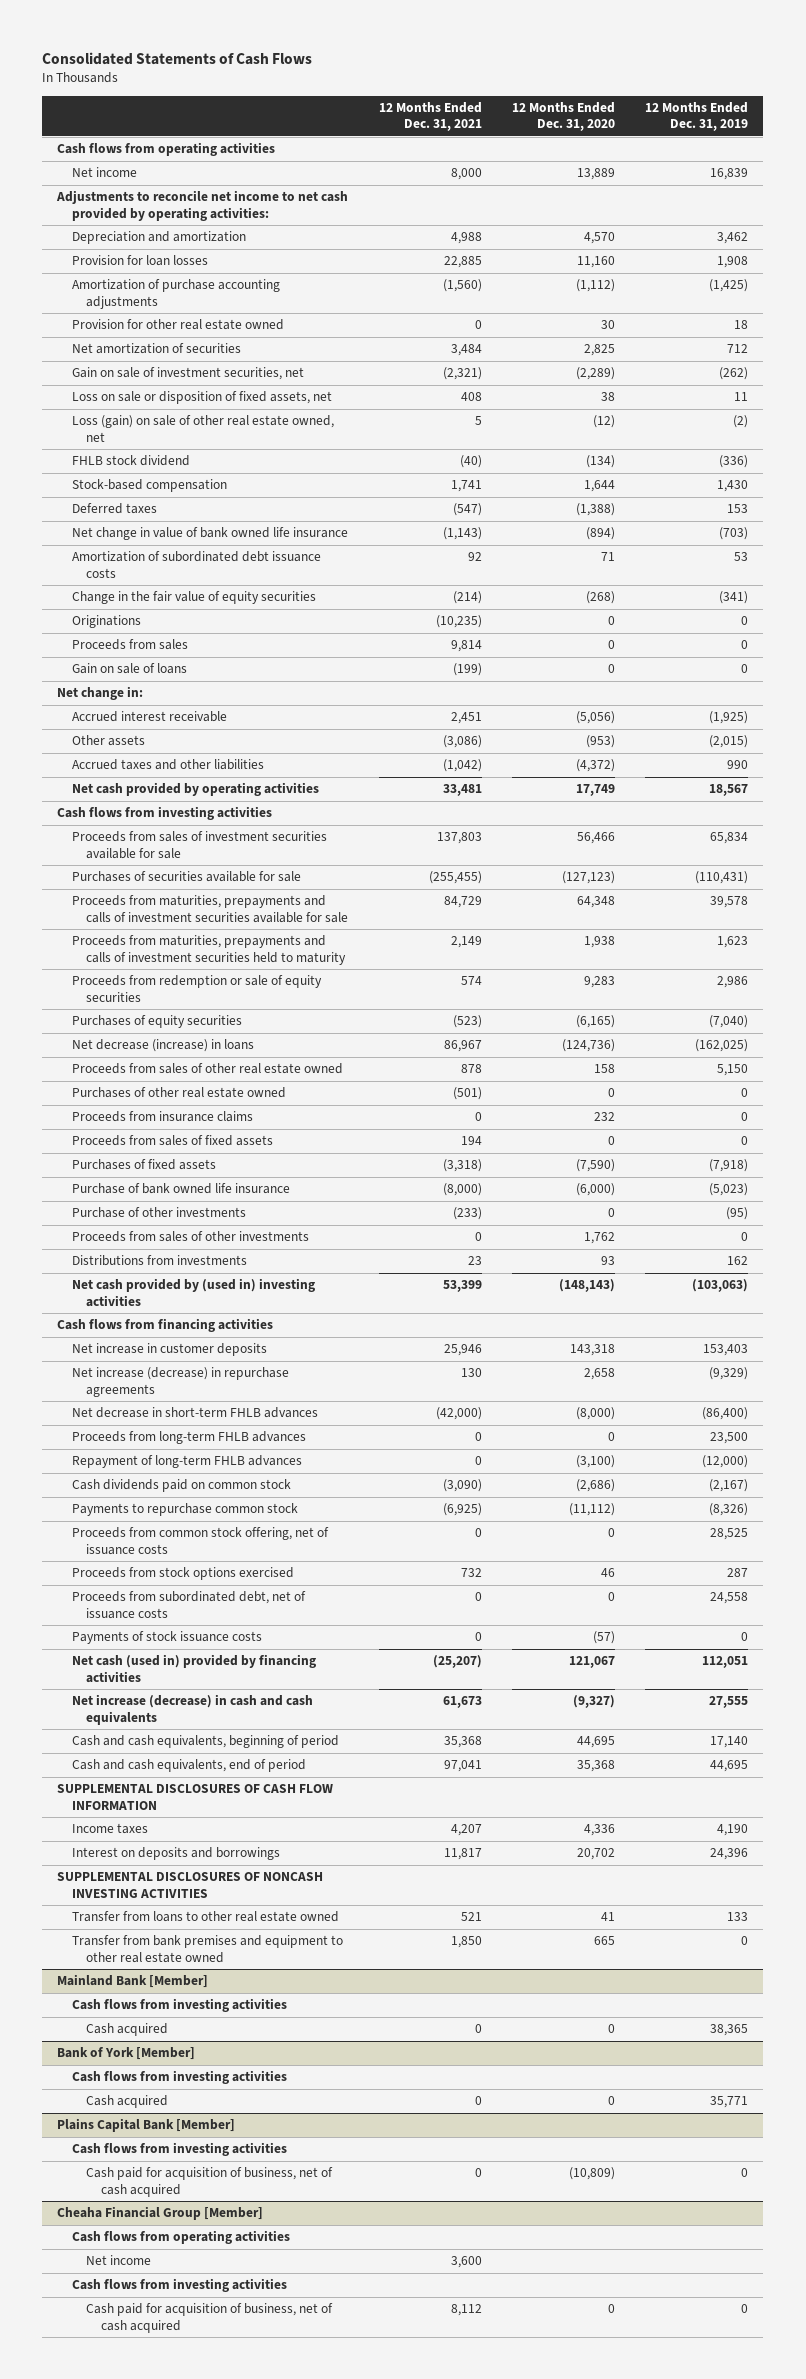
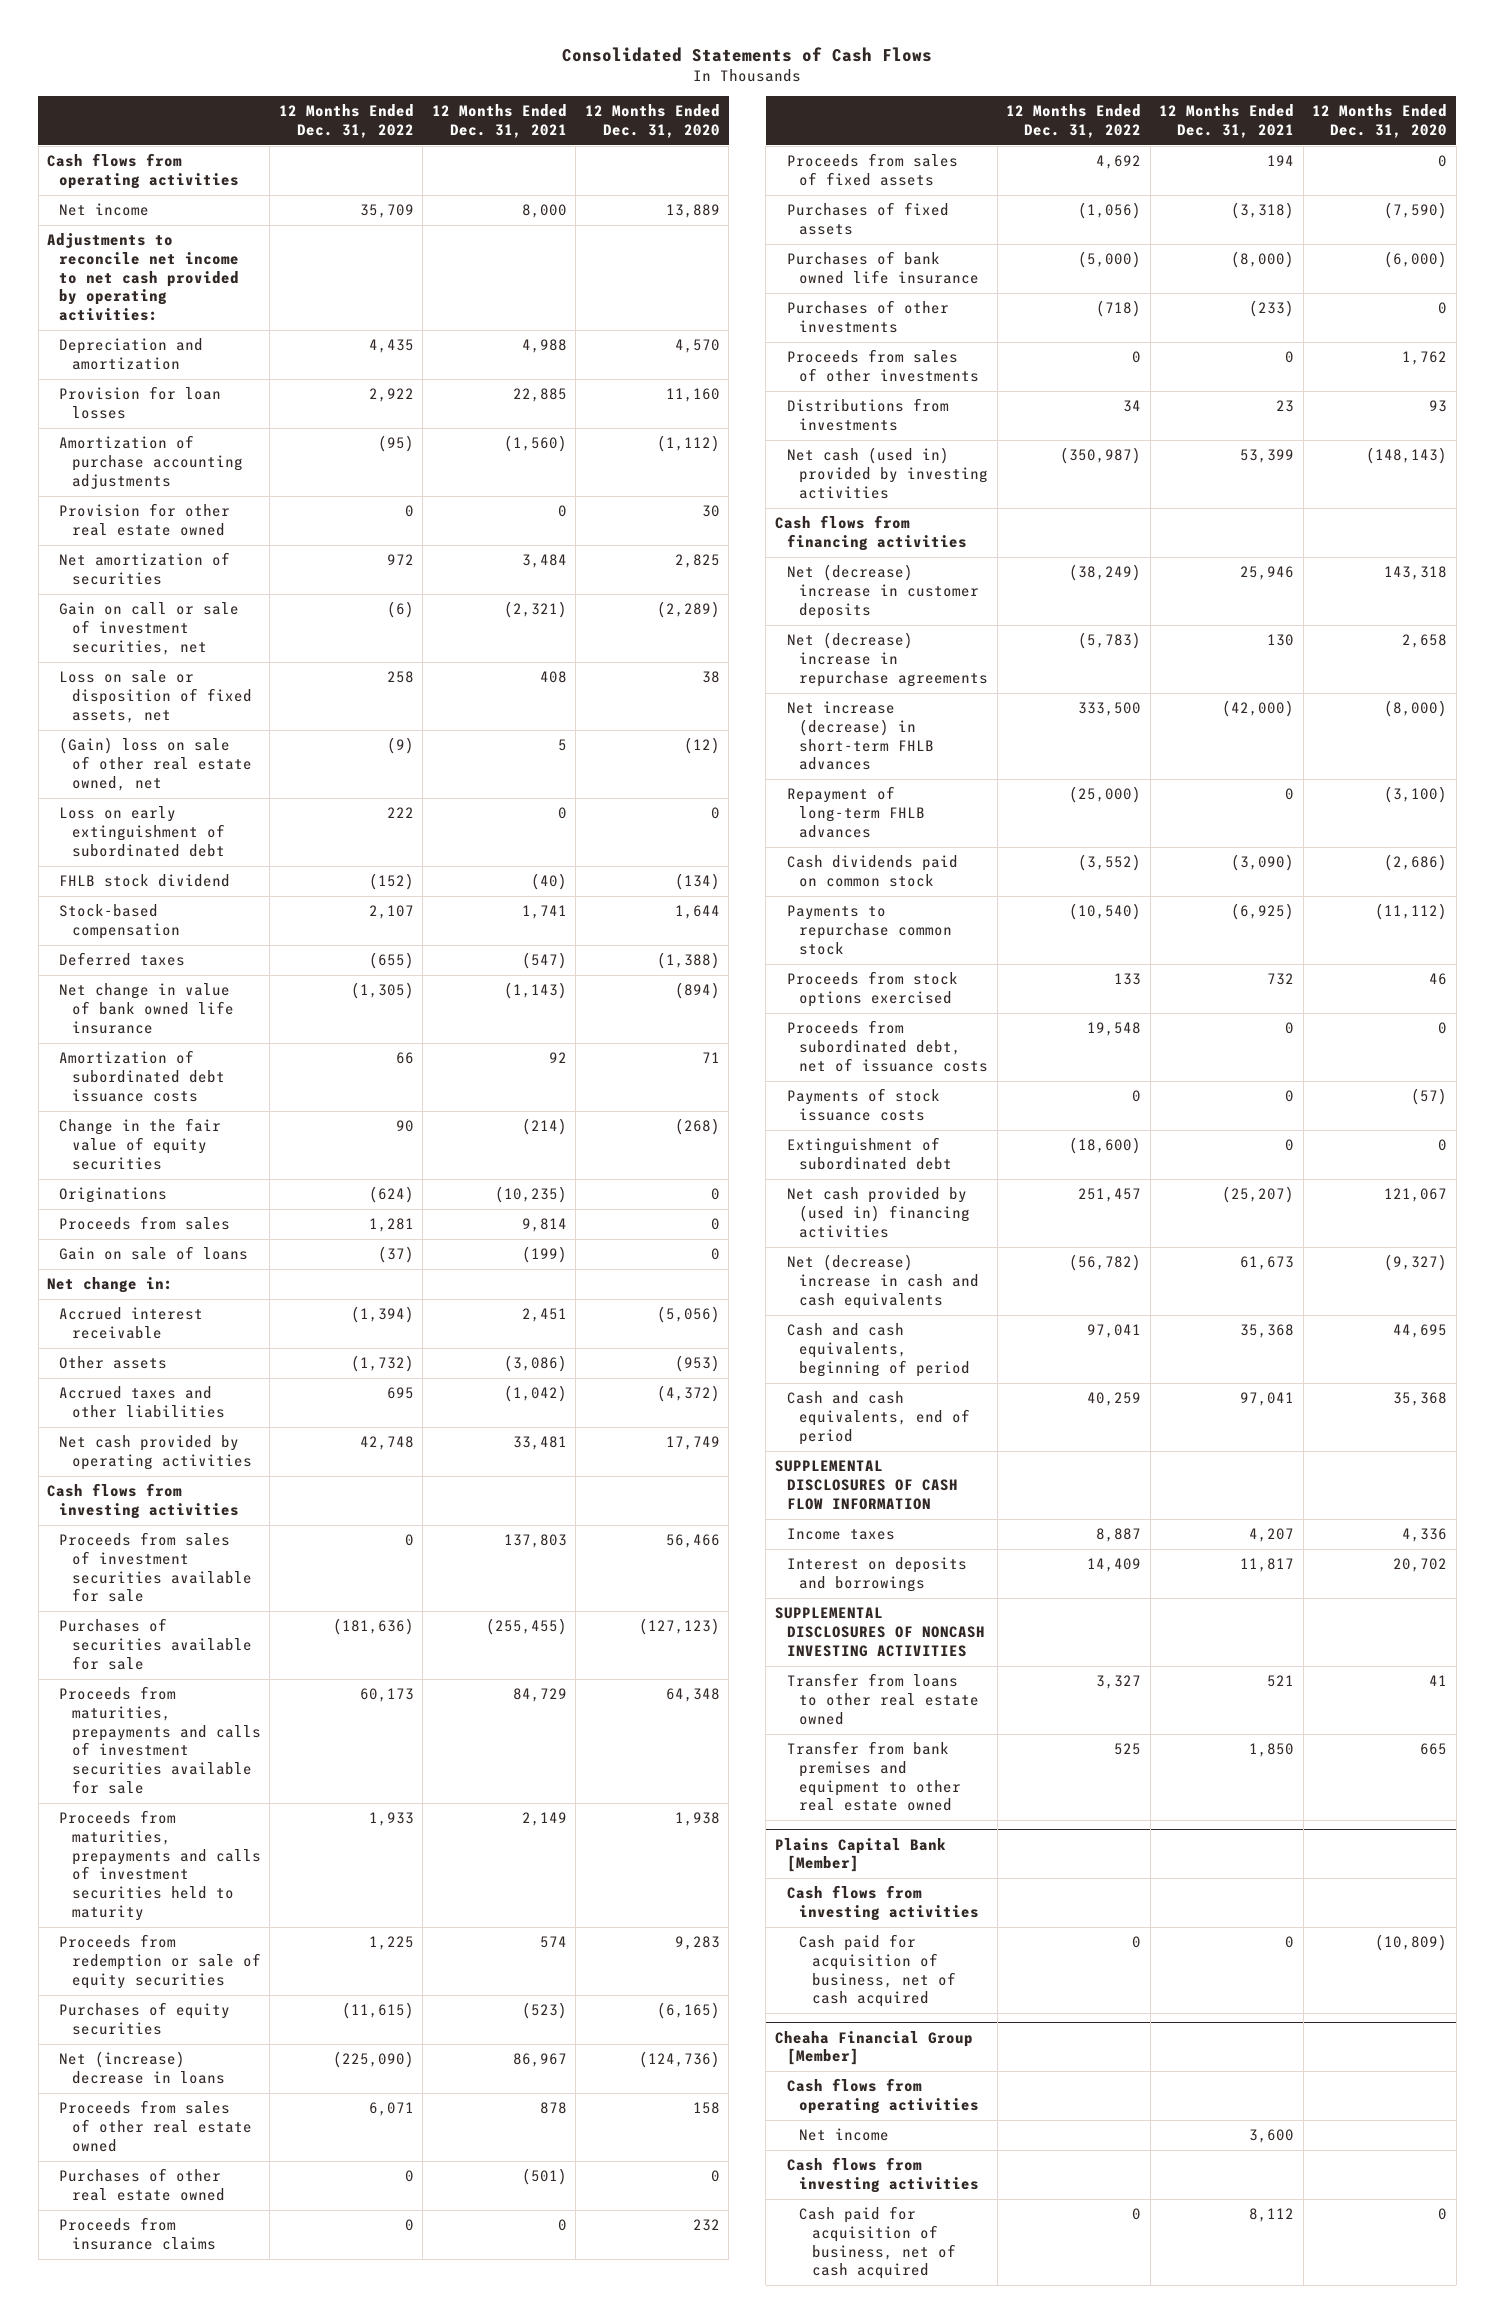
[645,102,749,132] 12 Months Ended Dec. 31, 2019 -> none
none -> [278,103,414,138] 12 Months Ended Dec. 31, 2022
[71,367,304,381] Gain on sale of investment securities, net -> [59,602,240,655] Gain on call or sale of investment securities, net
[71,415,334,442] Loss (gain) on sale of other real estate owned, net -> [59,737,252,791] (Gain) loss on sale of other real estate owned, net
none -> [59,806,225,857] Loss on early extinguishment of subordinated debt
[71,1039,254,1053] Net decrease (increase) in loans -> [59,2051,225,2084] Net (increase) decrease in loans
[71,1183,290,1195] Purchase of bank owned life insurance -> [787,251,980,284] Purchases of bank owned life insurance
[71,1207,246,1219] Purchase of other investments -> [787,300,950,333] Purchases of other investments
[71,1278,315,1307] Net cash provided by (used in) investing activities -> [787,447,989,499] Net cash (used in) provided by investing activities
[71,1431,306,1445] Proceeds from long-term FHLB advances -> none
[71,1343,267,1357] Net increase in customer deposits -> [787,564,980,619] Net (decrease) increase in customer deposits
[71,1367,289,1397] Net increase (decrease) in repurchase agreements -> [787,632,989,687] Net (decrease) increase in repurchase agreements
[71,1407,318,1419] Net decrease in short-term FHLB advances -> [787,701,935,771] Net increase (decrease) in short-term FHLB advances
[71,1527,329,1555] Proceeds from common stock offering, net of issuance costs -> none
none -> [787,1137,953,1170] Extinguishment of subordinated debt
[71,1654,316,1683] Net cash (used in) provided by financing activities -> [787,1187,971,1238] Net cash provided by (used in) financing activities
[71,1694,313,1725] Net increase (decrease) in cash and cash equivalents -> [787,1254,980,1309] Net (decrease) increase in cash and cash equivalents
[57,1974,209,1989] Mainland Bank [Member] -> none
[71,1998,287,2013] Cash flows from investing activities -> none
[86,2023,169,2037] Cash acquired -> none
[57,2047,196,2061] Bank of York [Member] -> none
[71,2070,287,2085] Cash flows from investing activities -> none
[86,2095,169,2109] Cash acquired -> none

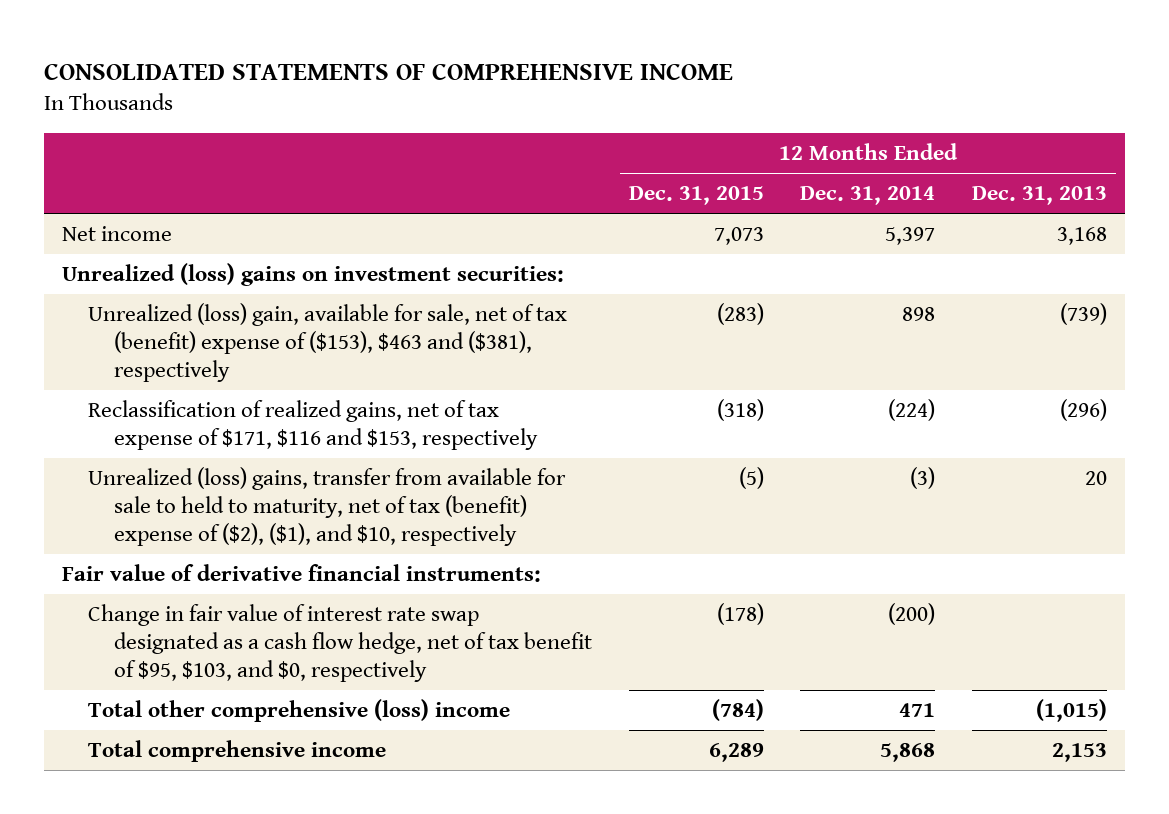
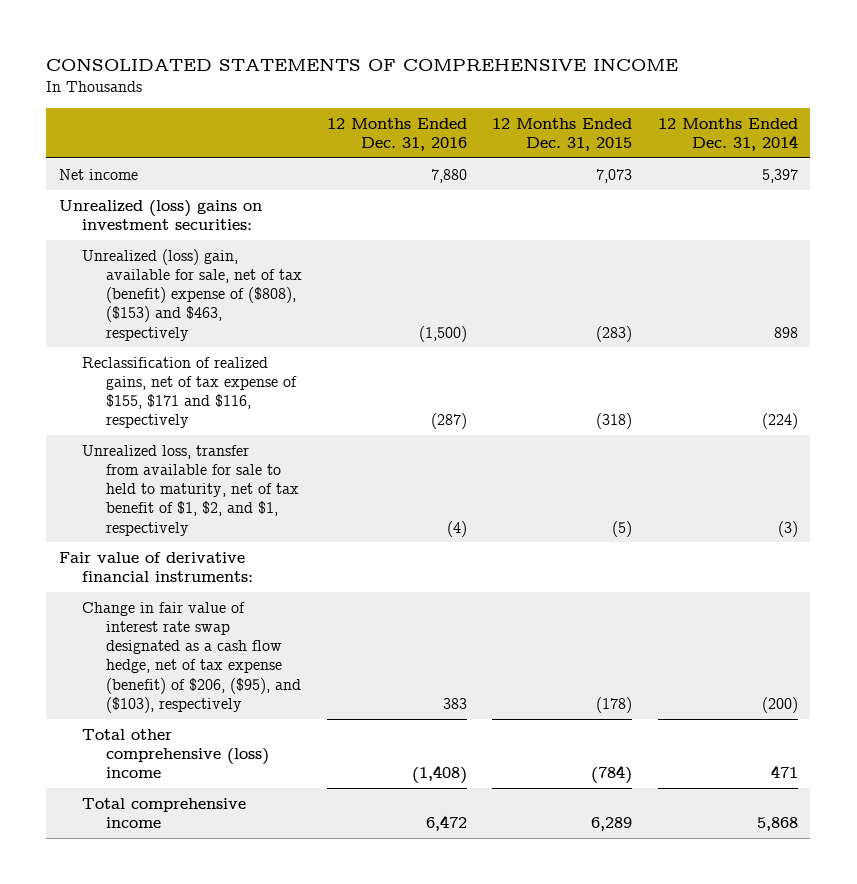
[971,186,1107,206] Dec. 31, 2013 -> none
none -> [327,117,468,152] 12 Months Ended Dec. 31, 2016
[88,303,568,382] Unrealized (loss) gain, available for sale, net of tax (benefit) expense of ($153), $463 and ($381), respectively -> [82,248,302,341] Unrealized (loss) gain, available for sale, net of tax (benefit) expense of ($808), ($153) and $463, respectively
[88,400,539,450] Reclassification of realized gains, net of tax expense of $171, $116 and $153, respectively -> [82,356,297,429] Reclassification of realized gains, net of tax expense of $155, $171 and $116, respectively
[88,467,567,546] Unrealized (loss) gains, transfer from available for sale to held to maturity, net of tax (benefit) expense of ($2), ($1), and $10, respectively -> [82,444,299,536] Unrealized loss, transfer from available for sale to held to maturity, net of tax benefit of $1, $2, and $1, respectively
[88,604,593,682] Change in fair value of interest rate swap designated as a cash flow hedge, net of tax benefit of $95, $103, and $0, respectively -> [82,601,301,713] Change in fair value of interest rate swap designated as a cash flow hedge, net of tax expense (benefit) of $206, ($95), and ($103), respectively

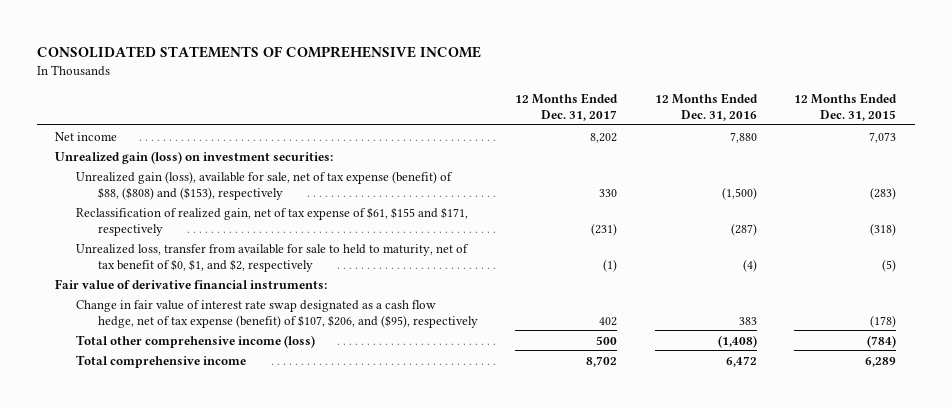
[657,117,798,152] 12 Months Ended Dec. 31, 2014 -> none
none -> [515,92,619,121] 12 Months Ended Dec. 31, 2017
[59,199,263,230] Unrealized (loss) gains on investment securities: -> [55,150,334,164] Unrealized gain (loss) on investment securities:
[82,248,302,341] Unrealized (loss) gain, available for sale, net of tax (benefit) expense of ($808), ($153) and $463, respectively -> [76,170,454,200] Unrealized gain (loss), available for sale, net of tax expense (benefit) of $88, ($808) and ($153), respectively
[82,356,297,429] Reclassification of realized gains, net of tax expense of $155, $171 and $116, respectively -> [76,206,469,236] Reclassification of realized gain, net of tax expense of $61, $155 and $171, respectively
[82,444,299,536] Unrealized loss, transfer from available for sale to held to maturity, net of tax benefit of $1, $2, and $1, respectively -> [76,243,470,272] Unrealized loss, transfer from available for sale to held to maturity, net of tax benefit of $0, $1, and $2, respectively
[82,601,301,713] Change in fair value of interest rate swap designated as a cash flow hedge, net of tax expense (benefit) of $206, ($95), and ($103), respectively -> [76,299,478,328] Change in fair value of interest rate swap designated as a cash flow hedge, net of tax expense (benefit) of $107, $206, and ($95), respectively
[82,728,269,779] Total other comprehensive (loss) income -> [76,334,316,348] Total other comprehensive income (loss)

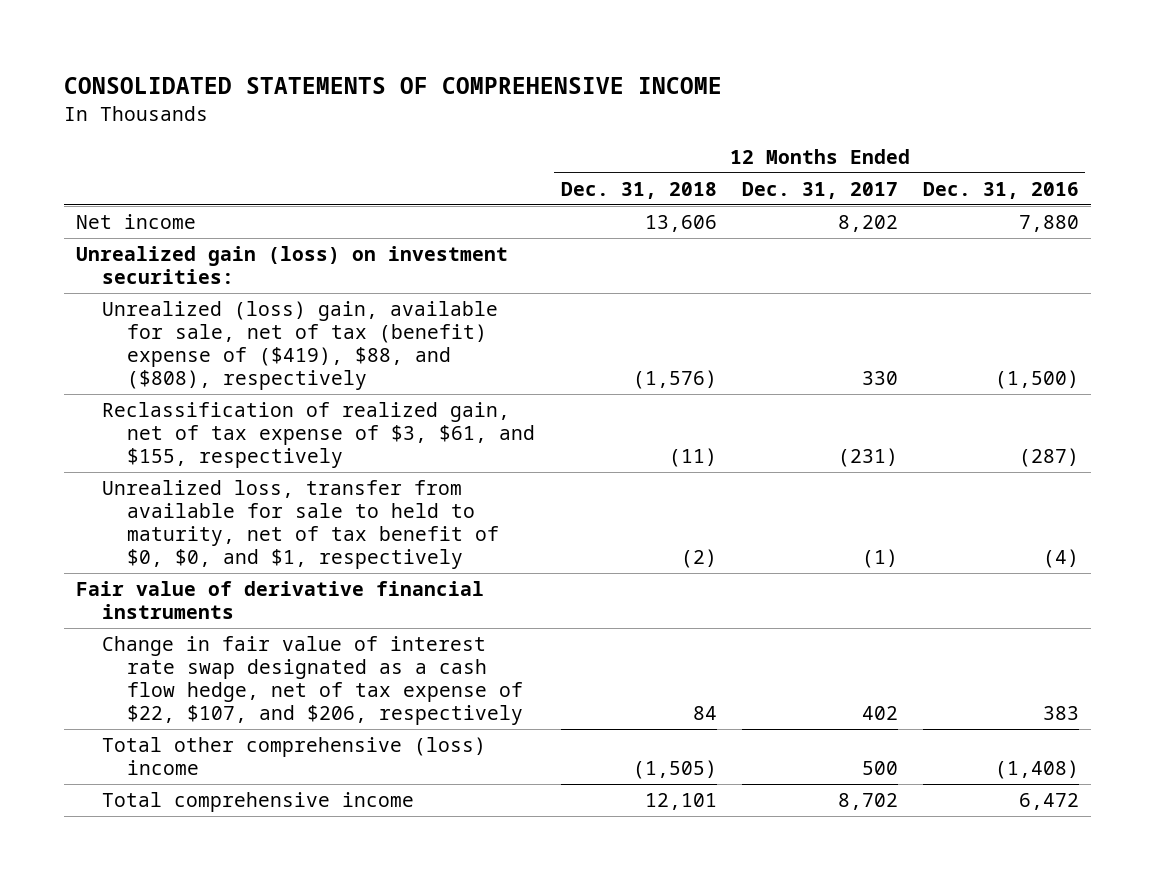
[794,92,898,121] 12 Months Ended Dec. 31, 2015 -> none
none -> [560,181,717,199] Dec. 31, 2018
[76,170,454,200] Unrealized gain (loss), available for sale, net of tax expense (benefit) of $88, ($808) and ($153), respectively -> [101,301,498,391] Unrealized (loss) gain, available for sale, net of tax (benefit) expense of ($419), $88, and ($808), respectively
[76,206,469,236] Reclassification of realized gain, net of tax expense of $61, $155 and $171, respectively -> [101,402,536,469] Reclassification of realized gain, net of tax expense of $3, $61, and $155, respectively
[76,243,470,272] Unrealized loss, transfer from available for sale to held to maturity, net of tax benefit of $0, $1, and $2, respectively -> [101,480,500,570] Unrealized loss, transfer from available for sale to held to maturity, net of tax benefit of $0, $0, and $1, respectively
[55,278,328,289] Fair value of derivative financial instruments: -> [76,581,485,620] Fair value of derivative financial instruments
[76,299,478,328] Change in fair value of interest rate swap designated as a cash flow hedge, net of tax expense (benefit) of $107, $206, and ($95), respectively -> [101,636,524,726] Change in fair value of interest rate swap designated as a cash flow hedge, net of tax expense of $22, $107, and $206, respectively
[76,334,316,348] Total other comprehensive income (loss) -> [101,737,486,776] Total other comprehensive (loss) income

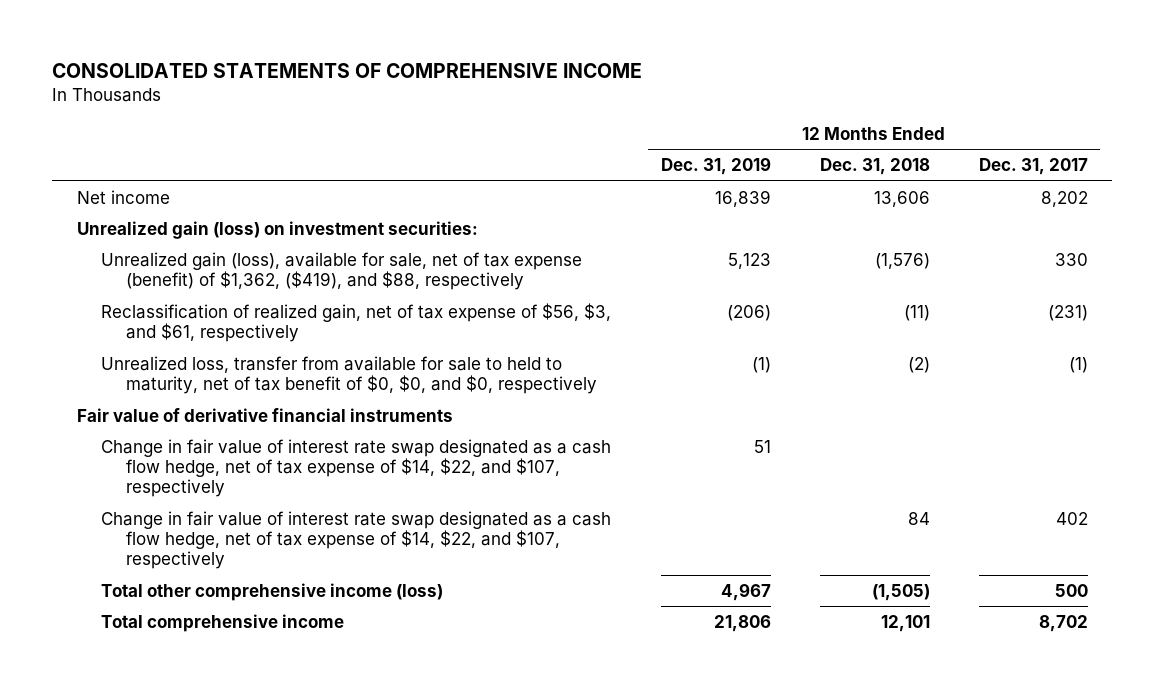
[922,181,1079,199] Dec. 31, 2016 -> none
none -> [660,157,771,176] Dec. 31, 2019
[101,301,498,391] Unrealized (loss) gain, available for sale, net of tax (benefit) expense of ($419), $88, and ($808), respectively -> [101,251,583,291] Unrealized gain (loss), available for sale, net of tax expense (benefit) of $1,362, ($419), and $88, respectively
[101,402,536,469] Reclassification of realized gain, net of tax expense of $3, $61, and $155, respectively -> [101,302,612,343] Reclassification of realized gain, net of tax expense of $56, $3, and $61, respectively
[101,480,500,570] Unrealized loss, transfer from available for sale to held to maturity, net of tax benefit of $0, $0, and $1, respectively -> [101,355,598,395] Unrealized loss, transfer from available for sale to held to maturity, net of tax benefit of $0, $0, and $0, respectively
none -> [101,438,612,498] Change in fair value of interest rate swap designated as a cash flow hedge, net of tax expense of $14, $22, and $107, respectively
[101,636,524,726] Change in fair value of interest rate swap designated as a cash flow hedge, net of tax expense of $22, $107, and $206, respectively -> [101,510,612,570] Change in fair value of interest rate swap designated as a cash flow hedge, net of tax expense of $14, $22, and $107, respectively
[101,737,486,776] Total other comprehensive (loss) income -> [101,582,444,601] Total other comprehensive income (loss)

